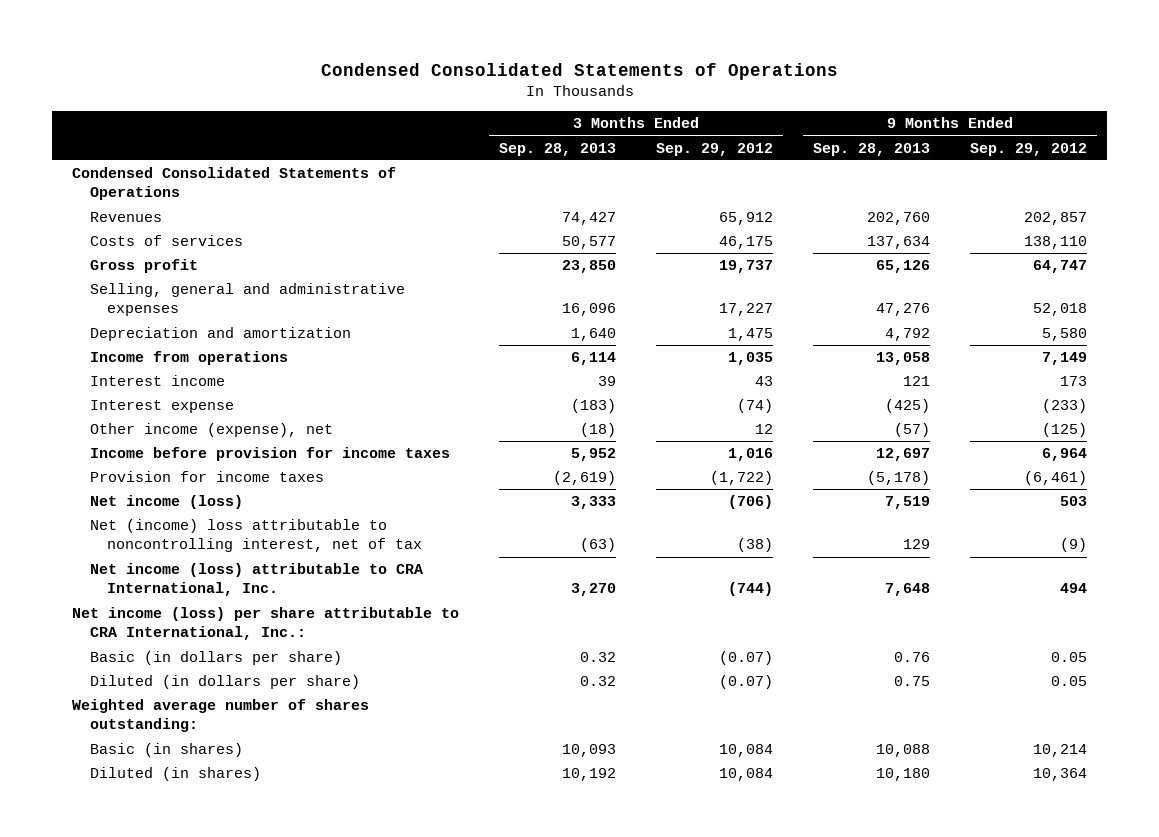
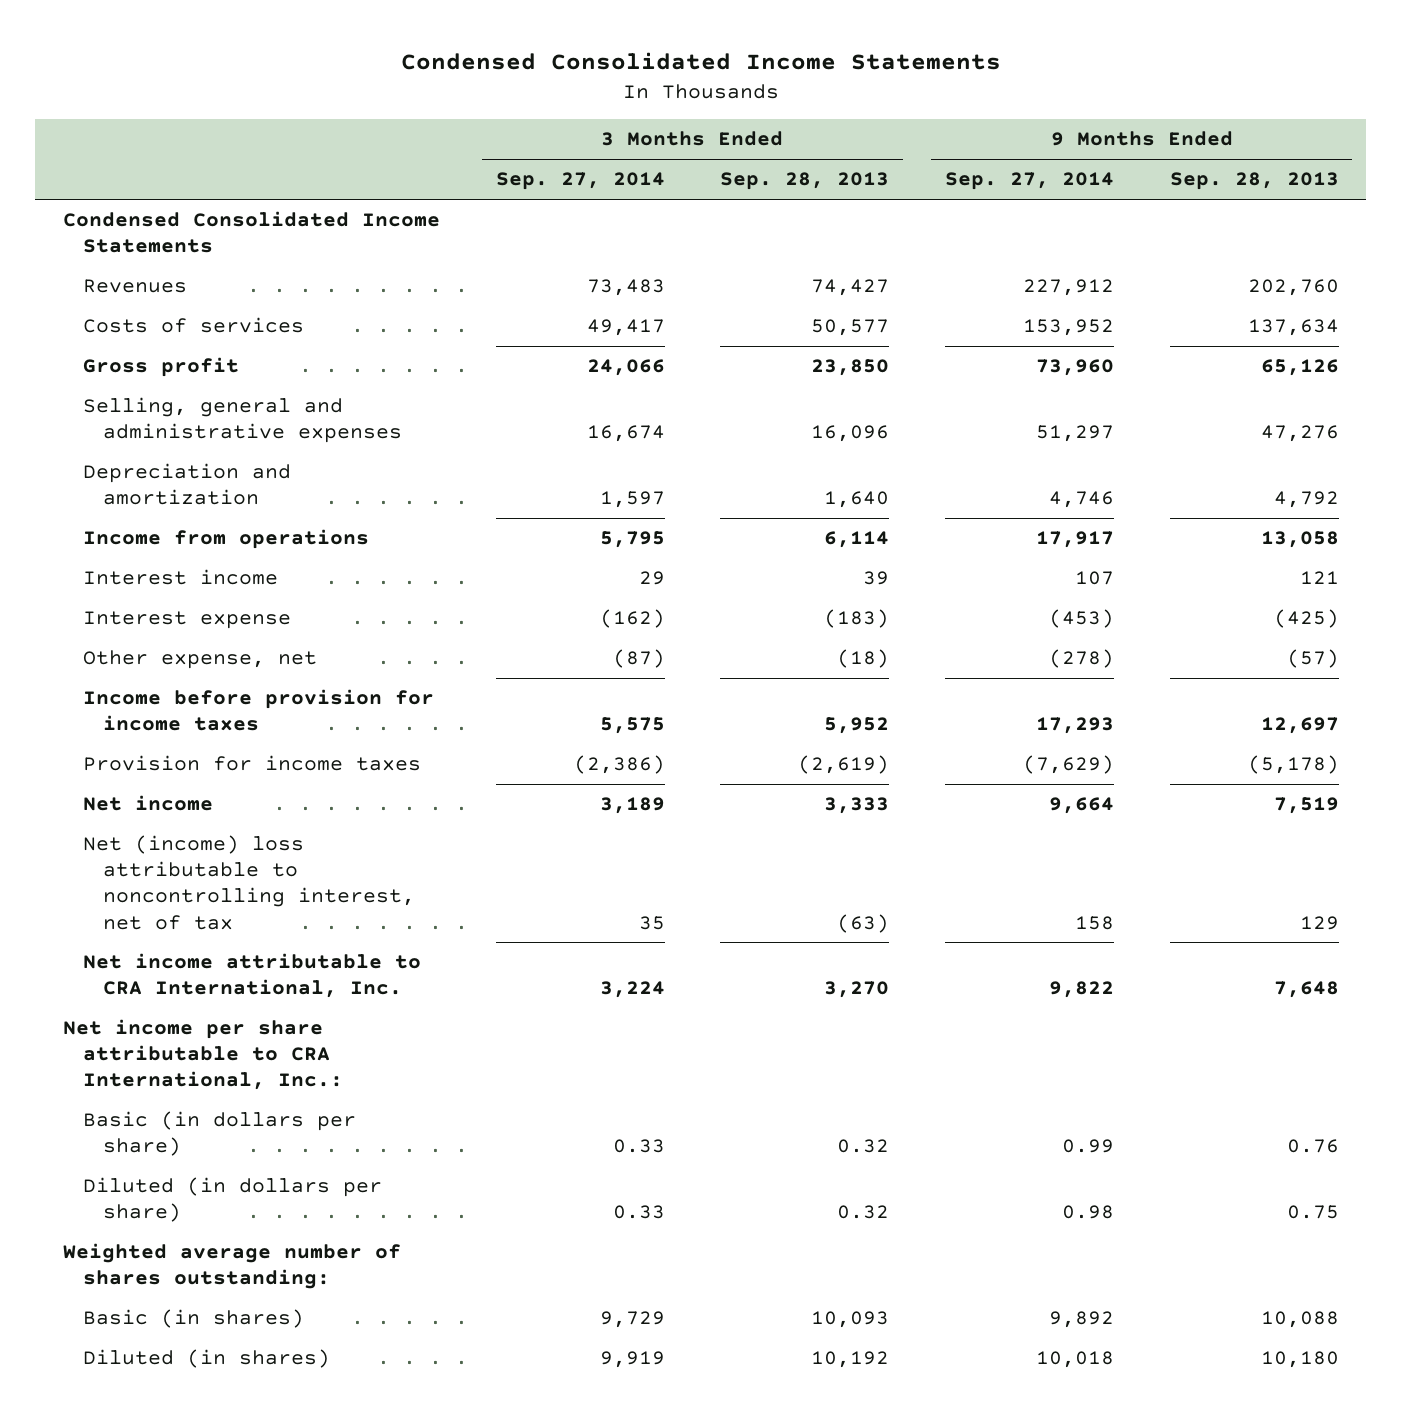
[320,62,838,80] Condensed Consolidated Statements of Operations -> [400,51,1001,70] Condensed Consolidated Income Statements
[656,142,774,156] Sep. 29, 2012 -> none
[969,142,1087,156] Sep. 29, 2012 -> none
none -> [495,172,665,191] Sep. 27, 2014
none -> [944,172,1114,191] Sep. 27, 2014
[72,167,397,201] Condensed Consolidated Statements of Operations -> [63,211,441,254] Condensed Consolidated Income Statements
[89,423,333,438] Other income (expense), net -> [82,650,317,670] Other expense, net
[89,495,243,510] Net income (loss) -> [82,795,213,812] Net income
[89,563,423,597] Net income (loss) attributable to CRA International, Inc. -> [82,953,421,999] Net income attributable to CRA International, Inc.
[72,607,460,641] Net income (loss) per share attributable to CRA International, Inc.: -> [63,1019,343,1091] Net income per share attributable to CRA International, Inc.:

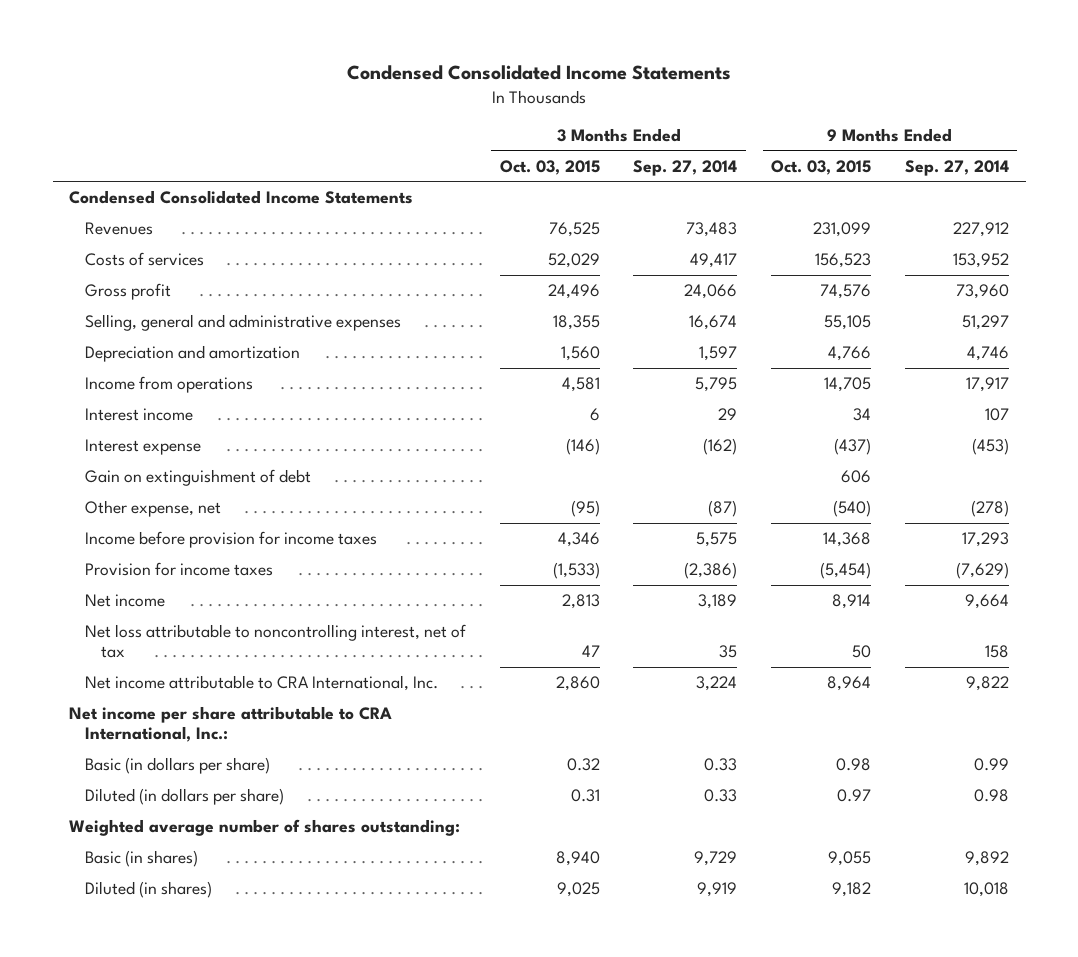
[720,172,890,191] Sep. 28, 2013 -> none
[1169,172,1339,191] Sep. 28, 2013 -> none
none -> [499,159,600,175] Oct. 03, 2015
none -> [771,159,872,175] Oct. 03, 2015
none -> [84,469,311,487] Gain on extinguishment of debt
[82,835,415,930] Net (income) loss attributable to noncontrolling interest, net of tax -> [84,624,466,659] Net loss attributable to noncontrolling interest, net of tax

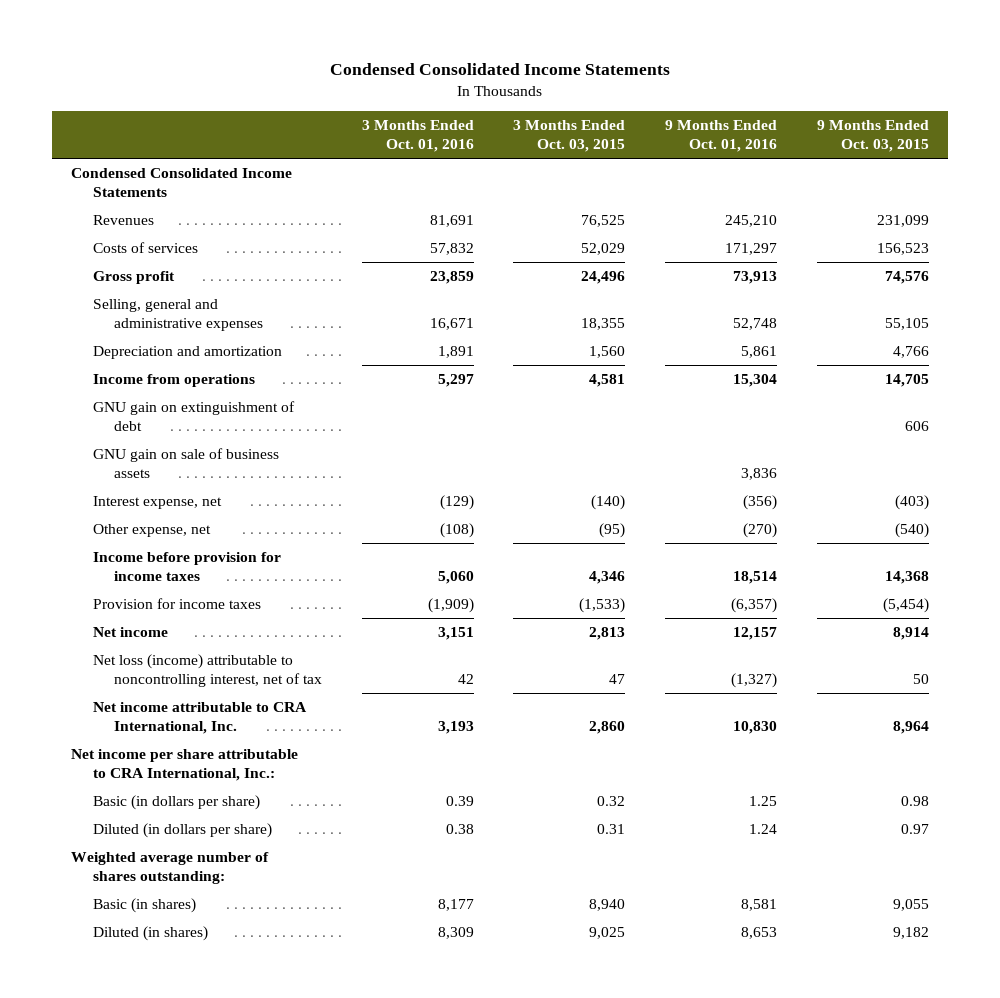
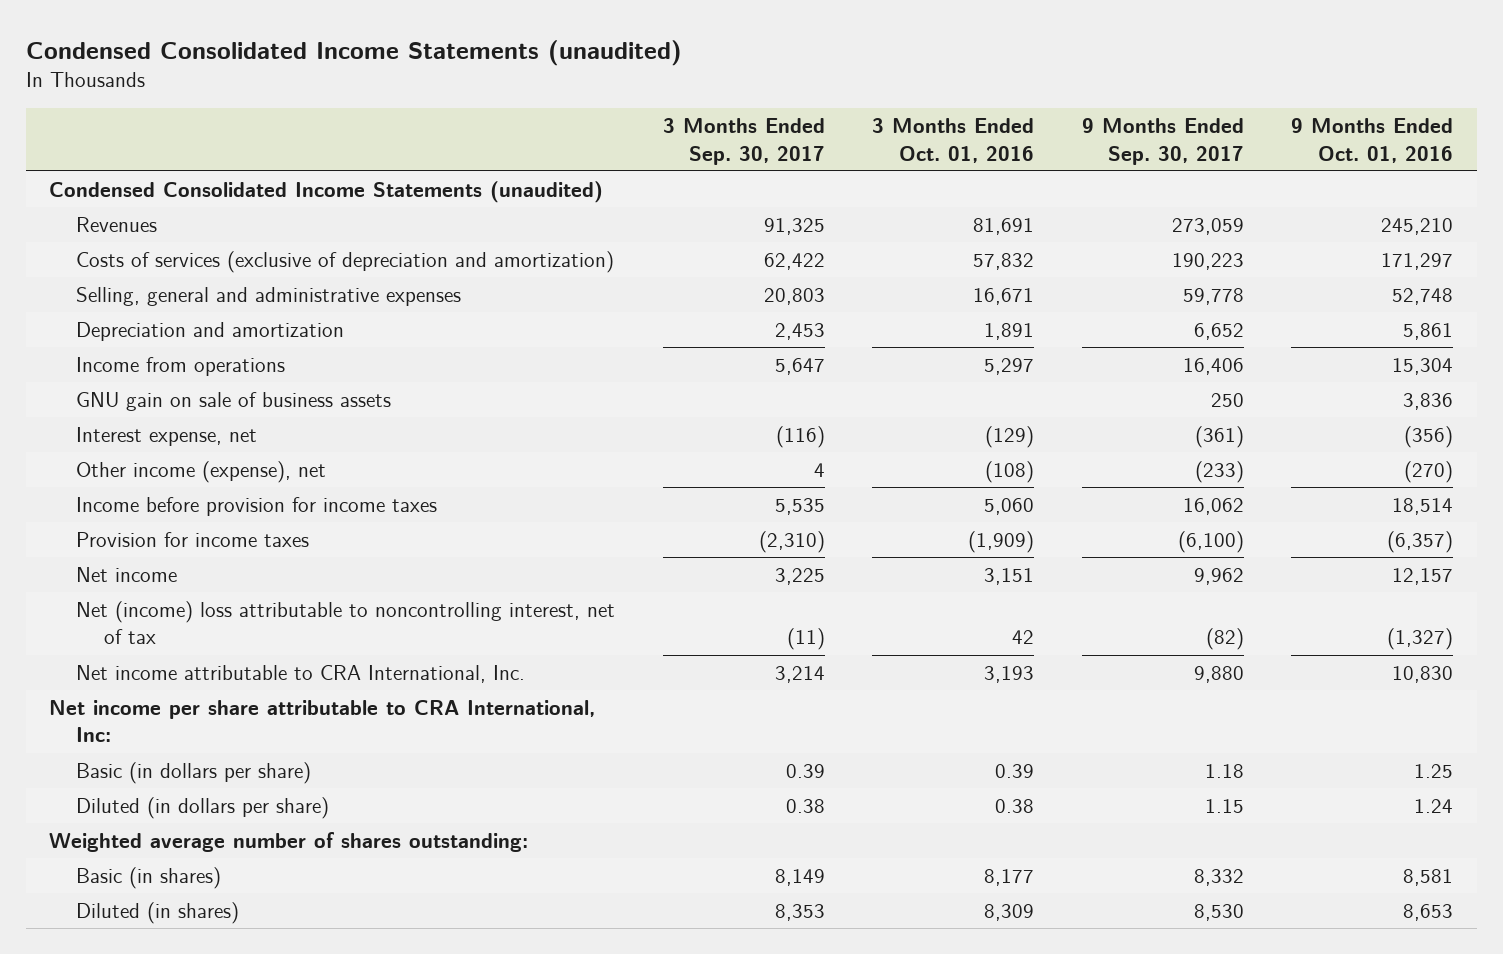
[330,63,671,76] Condensed Consolidated Income Statements -> [25,39,682,66] Condensed Consolidated Income Statements (unaudited)
[513,120,626,153] 3 Months Ended Oct. 03, 2015 -> none
[816,120,929,153] 9 Months Ended Oct. 03, 2015 -> none
none -> [662,118,825,165] 3 Months Ended Sep. 30, 2017
none -> [1081,118,1244,165] 9 Months Ended Sep. 30, 2017
[71,167,293,198] Condensed Consolidated Income Statements -> [49,181,604,204] Condensed Consolidated Income Statements (unaudited)
[92,270,175,284] Gross profit -> none
[92,241,198,253] Costs of services -> [76,251,615,274] Costs of services (exclusive of depreciation and amortization)
[92,400,295,432] GNU gain on extinguishment of debt -> none
[92,523,211,537] Other expense, net -> [76,461,327,484] Other income (expense), net
[92,653,323,688] Net loss (income) attributable to noncontrolling interest, net of tax -> [76,601,616,645] Net (income) loss attributable to noncontrolling interest, net of tax
[71,748,299,782] Net income per share attributable to CRA International, Inc.: -> [49,700,596,743] Net income per share attributable to CRA International, Inc:

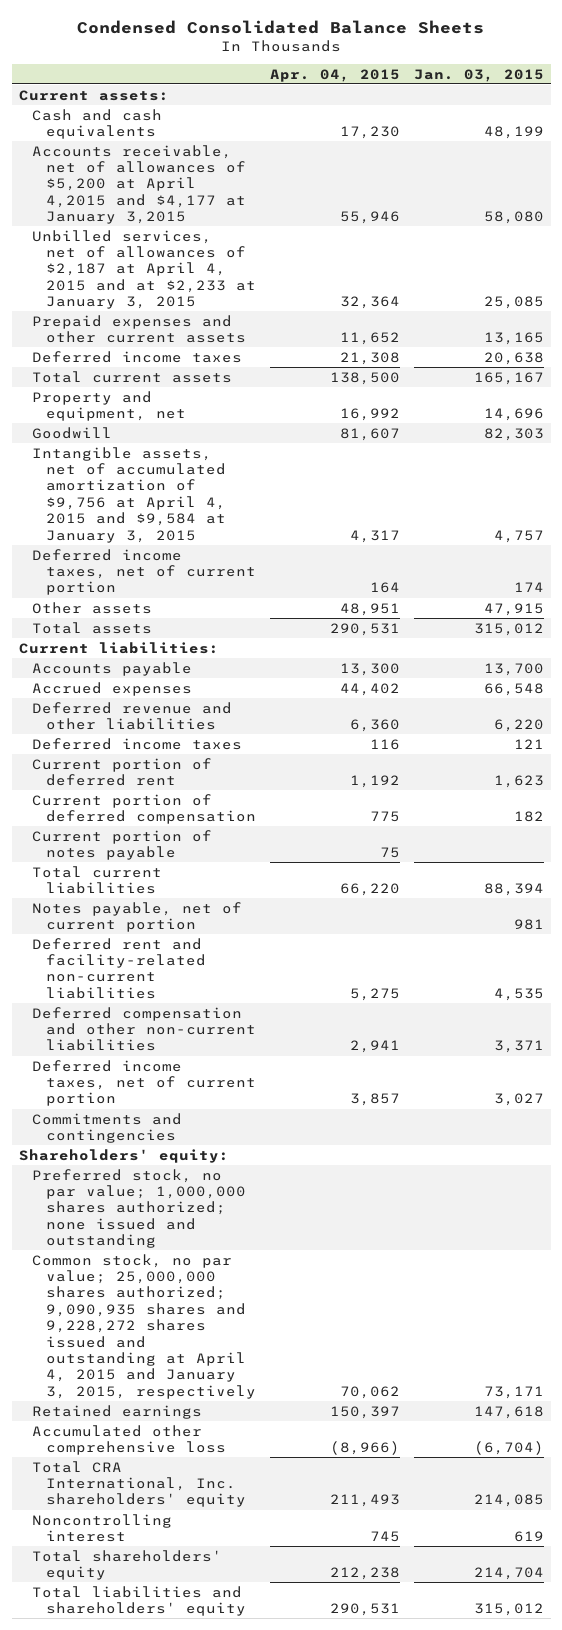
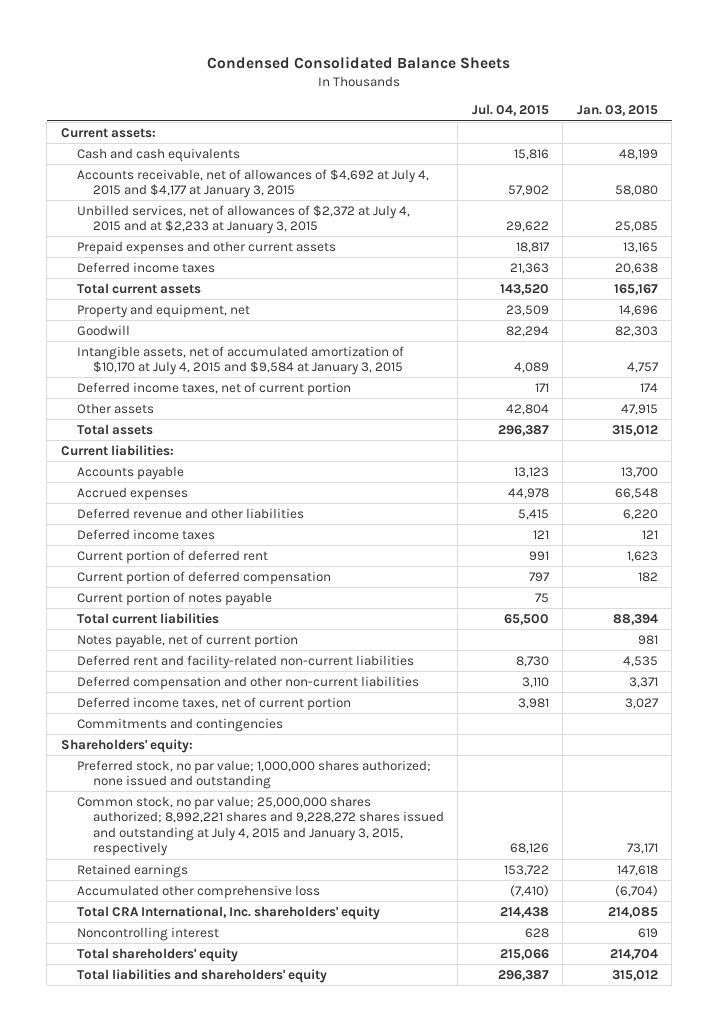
[269,68,400,82] Apr. 04, 2015 -> none
none -> [471,104,549,117] Jul. 04, 2015
[32,144,246,225] Accounts receivable, net of allowances of $5,200 at April 4,2015 and $4,177 at January 3,2015 -> [76,168,429,199] Accounts receivable, net of allowances of $4,692 at July 4, 2015 and $4,177 at January 3, 2015
[32,229,256,310] Unbilled services, net of allowances of $2,187 at April 4, 2015 and at $2,233 at January 3, 2015 -> [76,204,410,235] Unbilled services, net of allowances of $2,372 at July 4, 2015 and at $2,233 at January 3, 2015
[32,446,226,543] Intangible assets, net of accumulated amortization of $9,756 at April 4, 2015 and $9,584 at January 3, 2015 -> [76,345,404,376] Intangible assets, net of accumulated amortization of $10,170 at July 4, 2015 and $9,584 at January 3, 2015
[32,1253,256,1399] Common stock, no par value; 25,000,000 shares authorized; 9,090,935 shares and 9,228,272 shares issued and outstanding at April 4, 2015 and January 3, 2015, respectively -> [76,795,445,857] Common stock, no par value; 25,000,000 shares authorized; 8,992,221 shares and 9,228,272 shares issued and outstanding at July 4, 2015 and January 3, 2015, respectively

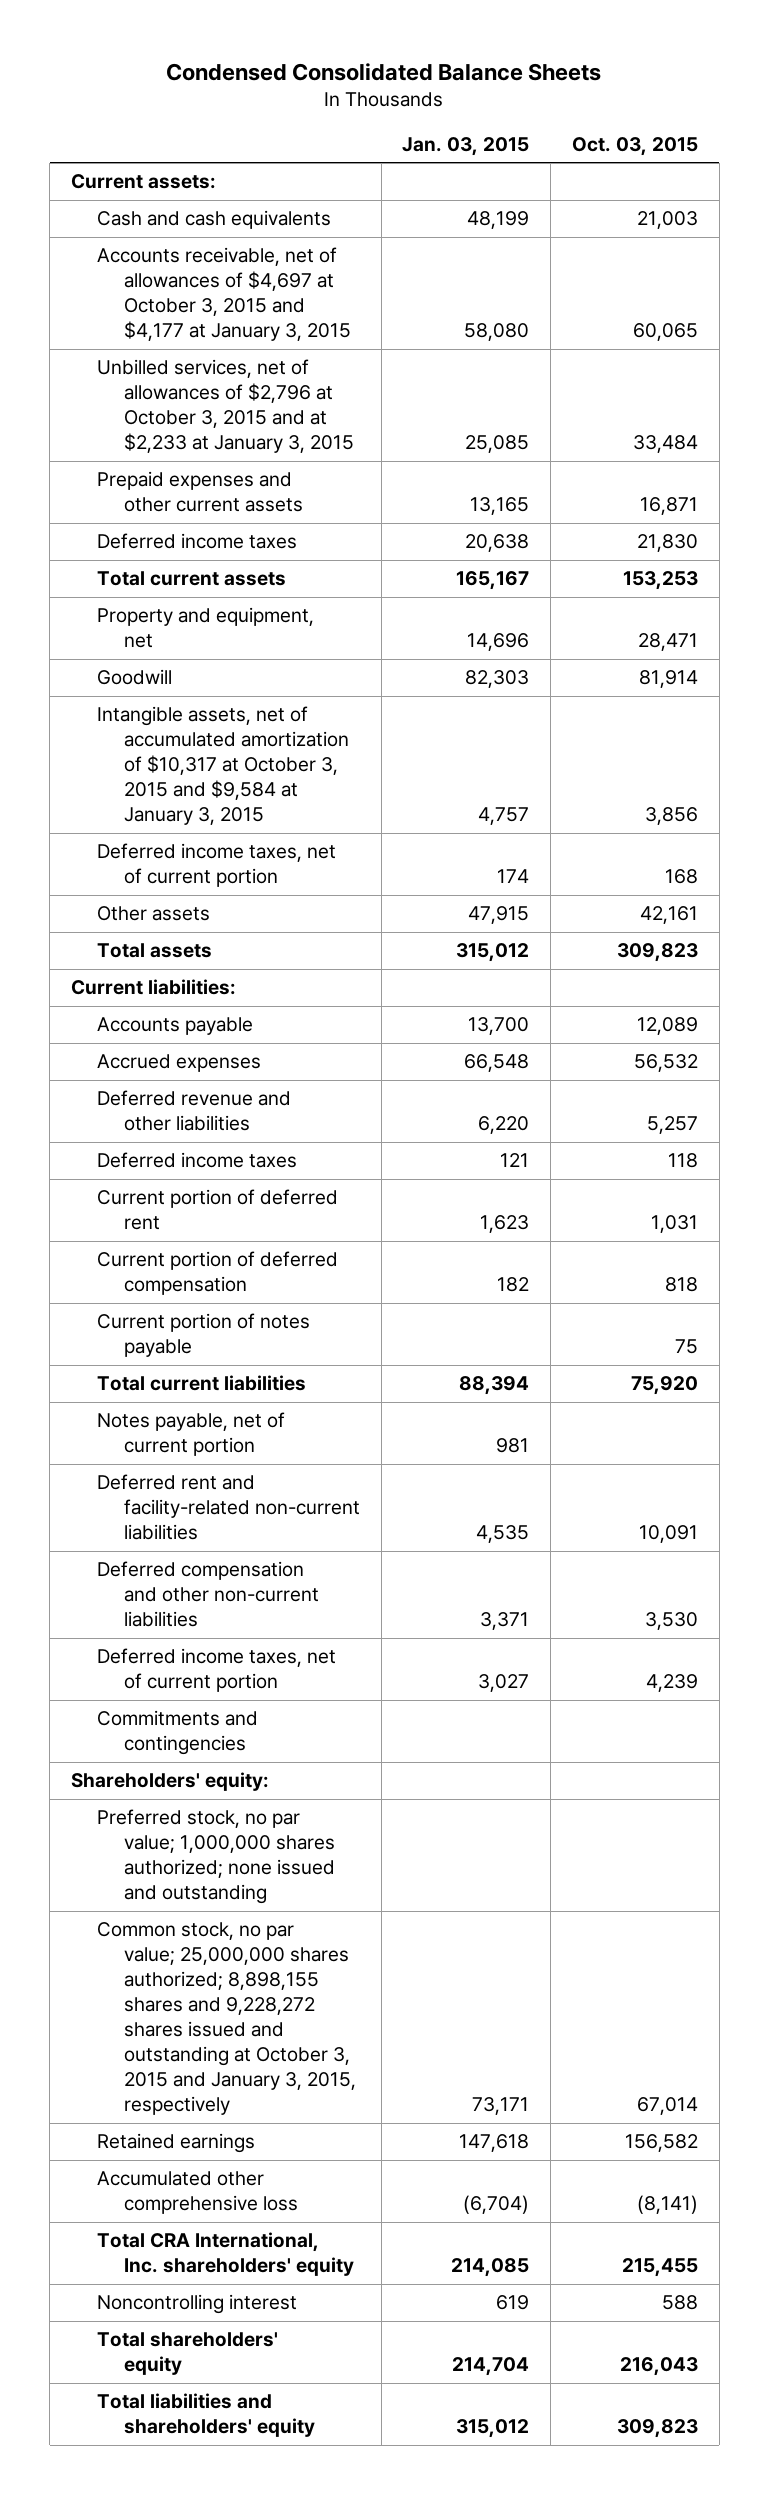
[471,104,549,117] Jul. 04, 2015 -> none
none -> [571,136,698,156] Oct. 03, 2015
[76,168,429,199] Accounts receivable, net of allowances of $4,692 at July 4, 2015 and $4,177 at January 3, 2015 -> [97,247,351,342] Accounts receivable, net of allowances of $4,697 at October 3, 2015 and $4,177 at January 3, 2015
[76,204,410,235] Unbilled services, net of allowances of $2,372 at July 4, 2015 and at $2,233 at January 3, 2015 -> [97,359,354,454] Unbilled services, net of allowances of $2,796 at October 3, 2015 and at $2,233 at January 3, 2015
[76,345,404,376] Intangible assets, net of accumulated amortization of $10,170 at July 4, 2015 and $9,584 at January 3, 2015 -> [97,706,349,826] Intangible assets, net of accumulated amortization of $10,317 at October 3, 2015 and $9,584 at January 3, 2015
[76,795,445,857] Common stock, no par value; 25,000,000 shares authorized; 8,992,221 shares and 9,228,272 shares issued and outstanding at July 4, 2015 and January 3, 2015, respectively -> [97,1922,356,2116] Common stock, no par value; 25,000,000 shares authorized; 8,898,155 shares and 9,228,272 shares issued and outstanding at October 3, 2015 and January 3, 2015, respectively

